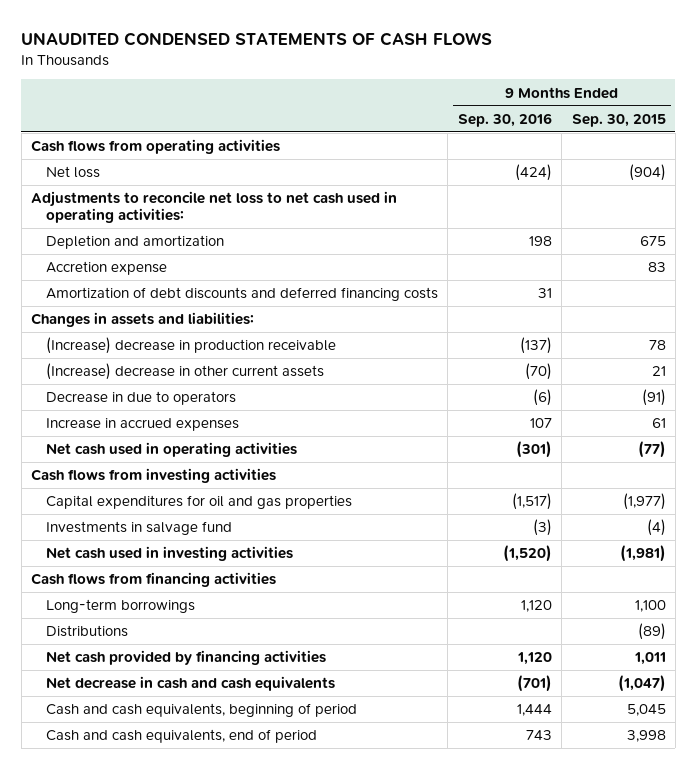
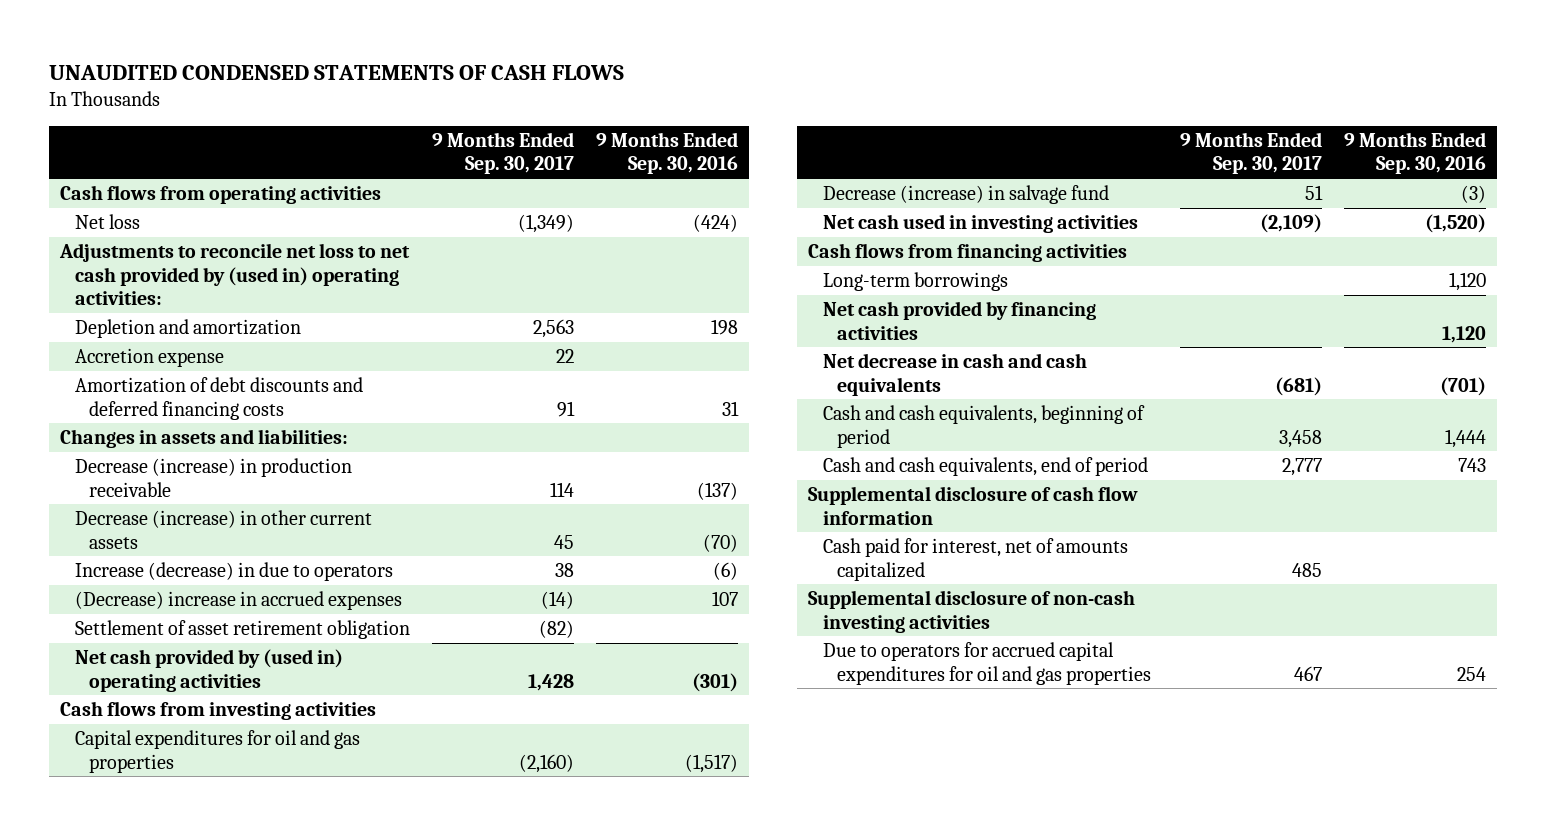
[571,113,666,127] Sep. 30, 2015 -> none
none -> [431,131,574,175] 9 Months Ended Sep. 30, 2017
[31,191,398,224] Adjustments to reconcile net loss to net cash used in operating activities: -> [59,242,411,306] Adjustments to reconcile net loss to net cash provided by (used in) operating activities:
[45,337,336,355] (Increase) decrease in production receivable -> [74,457,352,497] Decrease (increase) in production receivable
[45,363,324,381] (Increase) decrease in other current assets -> [74,509,372,549] Decrease (increase) in other current assets
[45,391,236,406] Decrease in due to operators -> [74,561,393,581] Increase (decrease) in due to operators
[45,418,239,432] Increase in accrued expenses -> [74,590,402,610] (Decrease) increase in accrued expenses
none -> [74,619,410,639] Settlement of asset retirement obligation
[45,442,297,458] Net cash used in operating activities -> [74,648,343,692] Net cash provided by (used in) operating activities
[45,521,232,536] Investments in salvage fund -> [822,184,1109,204] Decrease (increase) in salvage fund
[45,625,128,638] Distributions -> none
none -> [808,485,1139,525] Supplemental disclosure of cash flow information
none -> [822,537,1128,581] Cash paid for interest, net of amounts capitalized
none -> [808,589,1136,633] Supplemental disclosure of non-cash investing activities
none -> [822,641,1152,685] Due to operators for accrued capital expenditures for oil and gas properties

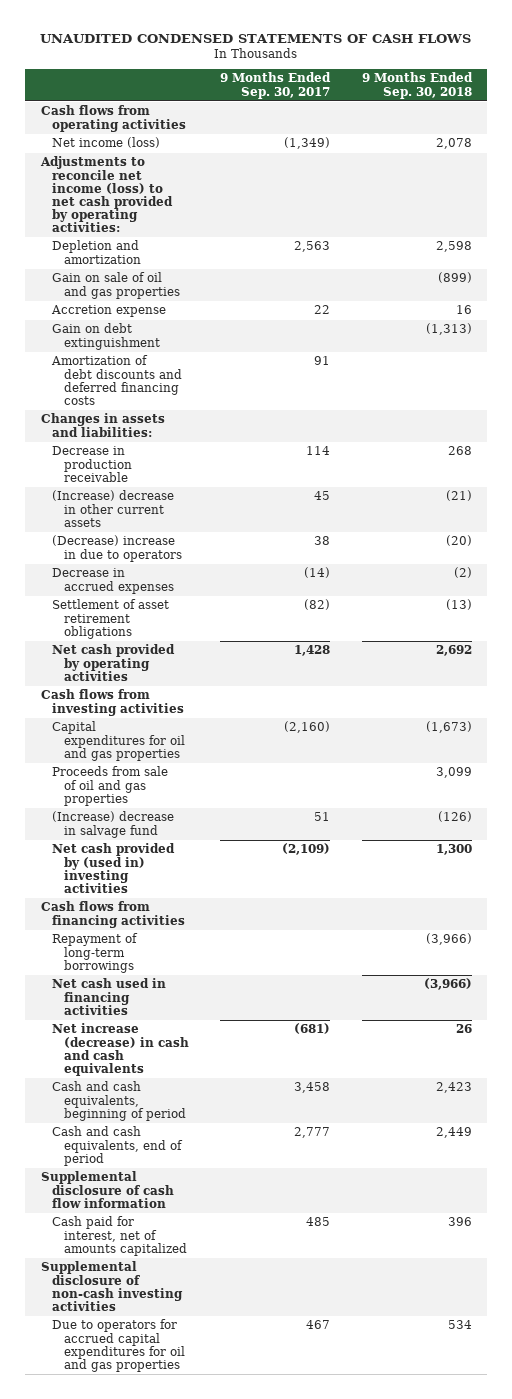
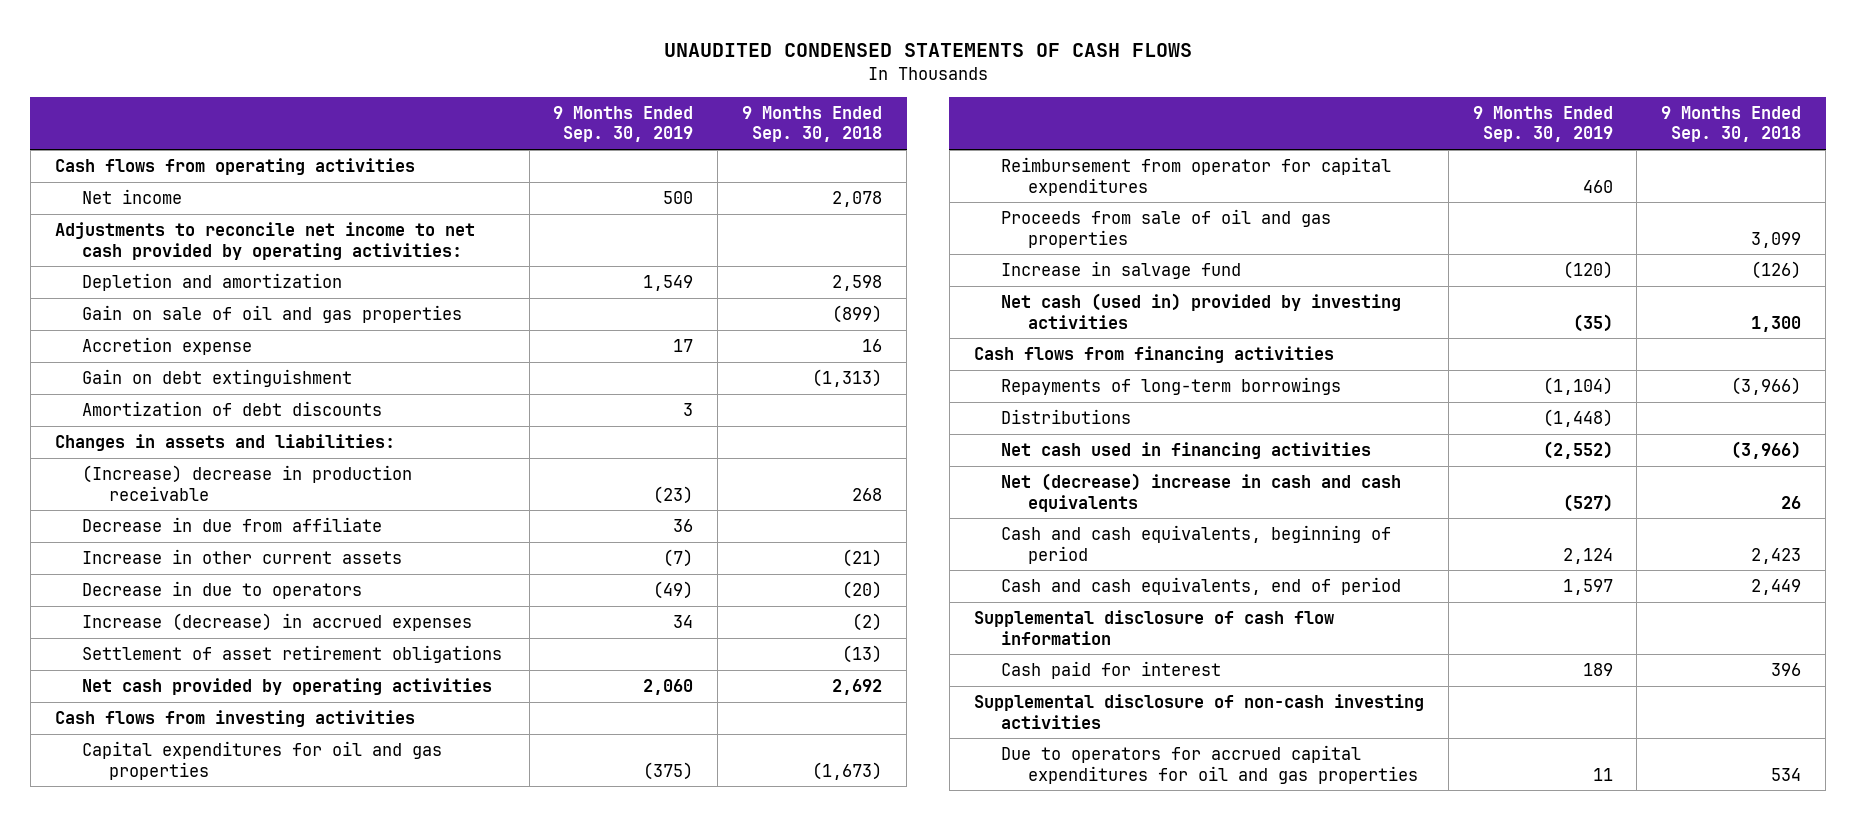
[220,72,332,99] 9 Months Ended Sep. 30, 2017 -> none
none -> [553,105,694,143] 9 Months Ended Sep. 30, 2019
[52,137,161,149] Net income (loss) -> [81,189,182,205] Net income
[39,156,174,232] Adjustments to reconcile net income (loss) to net cash provided by operating activities: -> [54,222,475,260] Adjustments to reconcile net income to net cash provided by operating activities:
[51,355,182,405] Amortization of debt discounts and deferred financing costs -> [81,401,382,417] Amortization of debt discounts
[52,446,132,482] Decrease in production receivable -> [81,465,412,501] (Increase) decrease in production receivable
none -> [81,517,382,533] Decrease in due from affiliate
[52,490,175,527] (Increase) decrease in other current assets -> [81,549,402,565] Increase in other current assets
[52,535,182,562] (Decrease) increase in due to operators -> [81,581,362,600] Decrease in due to operators
[52,568,174,594] Decrease in accrued expenses -> [81,613,472,632] Increase (decrease) in accrued expenses
none -> [1000,157,1391,196] Reimbursement from operator for capital expenditures
[52,811,175,838] (Increase) decrease in salvage fund -> [1000,261,1241,280] Increase in salvage fund
[52,843,176,893] Net cash provided by (used in) investing activities -> [1000,293,1401,329] Net cash (used in) provided by investing activities
[52,933,139,973] Repayment of long-term borrowings -> [1000,377,1341,396] Repayments of long-term borrowings
none -> [1000,409,1131,425] Distributions
[52,1023,189,1076] Net increase (decrease) in cash and cash equivalents -> [1000,473,1401,512] Net (decrease) increase in cash and cash equivalents
[52,1216,187,1256] Cash paid for interest, net of amounts capitalized -> [1000,661,1221,680] Cash paid for interest

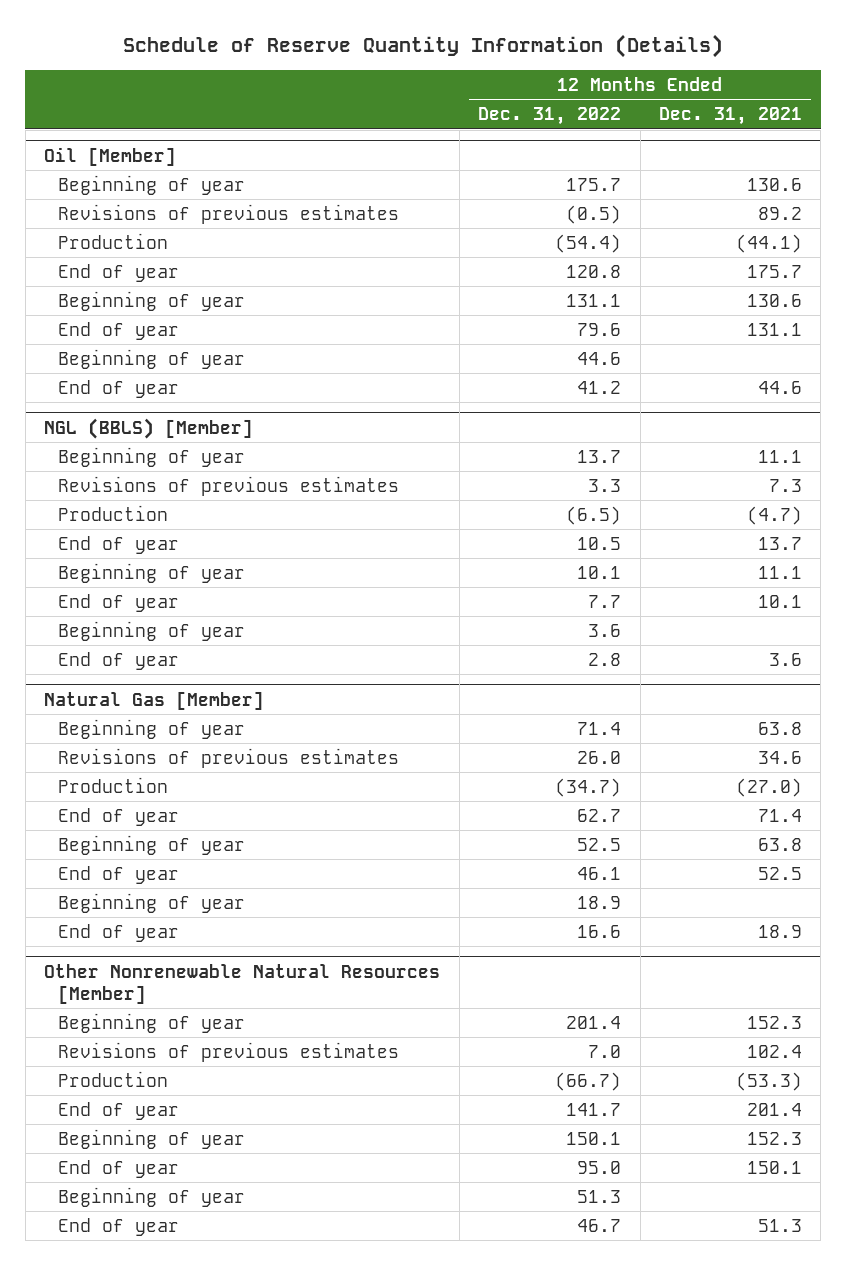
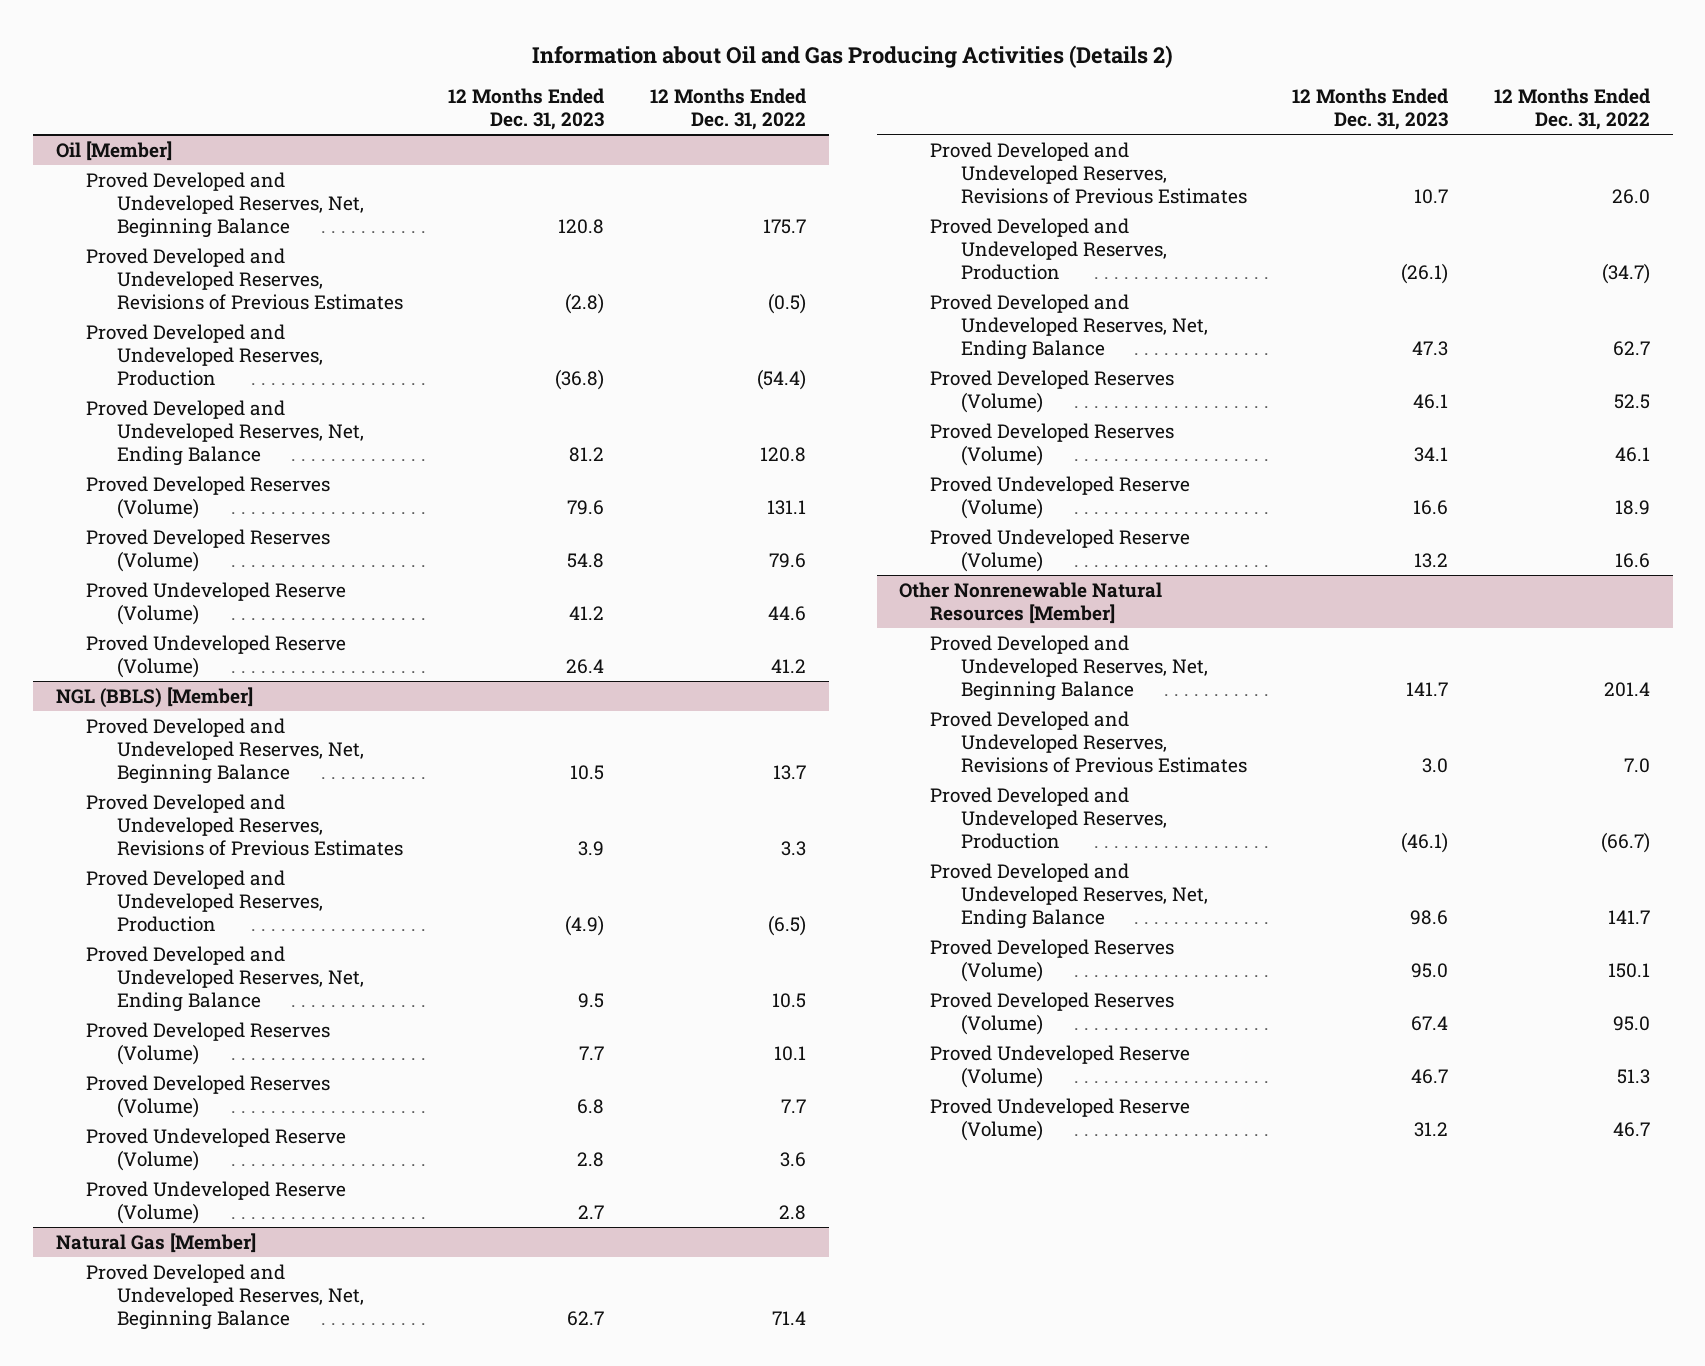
[123,34,724,59] Schedule of Reserve Quantity Information (Details) -> [531,44,1173,68] Information about Oil and Gas Producing Activities (Details 2)
[658,107,802,126] Dec. 31, 2021 -> none
none -> [448,88,605,131] 12 Months Ended Dec. 31, 2023
[58,174,246,195] Beginning of year -> [86,171,364,238] Proved Developed and Undeveloped Reserves, Net, Beginning Balance
[58,203,400,224] Revisions of previous estimates -> [86,247,403,310] Proved Developed and Undeveloped Reserves, Revisions of Previous Estimates
[58,232,169,249] Production -> [86,323,323,386] Proved Developed and Undeveloped Reserves, Production
[58,263,180,282] End of year -> [86,399,364,466] Proved Developed and Undeveloped Reserves, Net, Ending Balance
[58,290,246,311] Beginning of year -> [86,475,331,519] Proved Developed Reserves (Volume)
[58,321,180,340] End of year -> [86,528,331,572] Proved Developed Reserves (Volume)
[58,348,246,369] Beginning of year -> [86,581,347,625] Proved Undeveloped Reserve (Volume)
[58,379,180,398] End of year -> [86,634,347,678] Proved Undeveloped Reserve (Volume)
[58,446,246,467] Beginning of year -> [86,717,364,784] Proved Developed and Undeveloped Reserves, Net, Beginning Balance
[58,475,400,496] Revisions of previous estimates -> [86,793,403,856] Proved Developed and Undeveloped Reserves, Revisions of Previous Estimates
[58,504,169,521] Production -> [86,869,323,932] Proved Developed and Undeveloped Reserves, Production
[58,535,180,554] End of year -> [86,945,364,1012] Proved Developed and Undeveloped Reserves, Net, Ending Balance
[58,562,246,583] Beginning of year -> [86,1021,331,1065] Proved Developed Reserves (Volume)
[58,593,180,612] End of year -> [86,1074,331,1118] Proved Developed Reserves (Volume)
[58,620,246,641] Beginning of year -> [86,1127,347,1171] Proved Undeveloped Reserve (Volume)
[58,651,180,670] End of year -> [86,1180,347,1224] Proved Undeveloped Reserve (Volume)
[58,718,246,739] Beginning of year -> [86,1263,364,1330] Proved Developed and Undeveloped Reserves, Net, Beginning Balance
[58,747,400,768] Revisions of previous estimates -> [929,141,1247,204] Proved Developed and Undeveloped Reserves, Revisions of Previous Estimates
[58,776,169,793] Production -> [929,217,1167,280] Proved Developed and Undeveloped Reserves, Production
[58,807,180,826] End of year -> [929,293,1208,360] Proved Developed and Undeveloped Reserves, Net, Ending Balance
[58,834,246,855] Beginning of year -> [929,369,1174,413] Proved Developed Reserves (Volume)
[58,865,180,884] End of year -> [929,422,1174,466] Proved Developed Reserves (Volume)
[58,892,246,913] Beginning of year -> [929,475,1190,519] Proved Undeveloped Reserve (Volume)
[58,923,180,942] End of year -> [929,528,1190,572] Proved Undeveloped Reserve (Volume)
[58,1012,246,1033] Beginning of year -> [929,634,1208,701] Proved Developed and Undeveloped Reserves, Net, Beginning Balance
[58,1041,400,1062] Revisions of previous estimates -> [929,710,1247,773] Proved Developed and Undeveloped Reserves, Revisions of Previous Estimates
[58,1070,169,1087] Production -> [929,786,1167,849] Proved Developed and Undeveloped Reserves, Production
[58,1101,180,1120] End of year -> [929,862,1208,929] Proved Developed and Undeveloped Reserves, Net, Ending Balance
[58,1128,246,1149] Beginning of year -> [929,938,1174,982] Proved Developed Reserves (Volume)
[58,1159,180,1178] End of year -> [929,991,1174,1035] Proved Developed Reserves (Volume)
[58,1186,246,1207] Beginning of year -> [929,1044,1190,1088] Proved Undeveloped Reserve (Volume)
[58,1217,180,1236] End of year -> [929,1097,1190,1141] Proved Undeveloped Reserve (Volume)

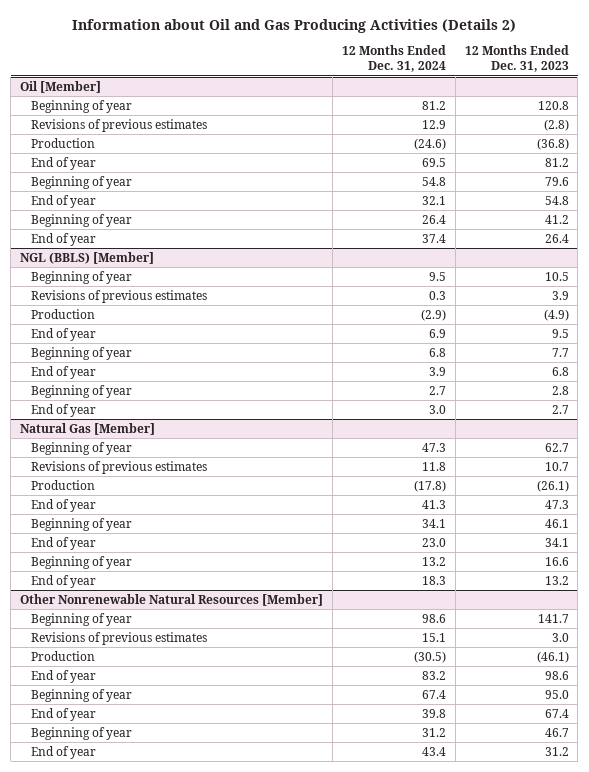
[649,88,806,131] 12 Months Ended Dec. 31, 2022 -> none
none -> [341,45,446,73] 12 Months Ended Dec. 31, 2024
[86,171,364,238] Proved Developed and Undeveloped Reserves, Net, Beginning Balance -> [31,99,133,113] Beginning of year
[86,247,403,310] Proved Developed and Undeveloped Reserves, Revisions of Previous Estimates -> [31,118,208,132] Revisions of previous estimates
[86,323,323,386] Proved Developed and Undeveloped Reserves, Production -> [31,137,96,148] Production
[86,399,364,466] Proved Developed and Undeveloped Reserves, Net, Ending Balance -> [31,156,97,170] End of year
[86,475,331,519] Proved Developed Reserves (Volume) -> [31,175,133,189] Beginning of year
[86,528,331,572] Proved Developed Reserves (Volume) -> [31,194,97,208] End of year
[86,581,347,625] Proved Undeveloped Reserve (Volume) -> [31,213,133,227] Beginning of year
[86,634,347,678] Proved Undeveloped Reserve (Volume) -> [31,232,97,246] End of year
[86,717,364,784] Proved Developed and Undeveloped Reserves, Net, Beginning Balance -> [31,270,133,284] Beginning of year
[86,793,403,856] Proved Developed and Undeveloped Reserves, Revisions of Previous Estimates -> [31,289,208,303] Revisions of previous estimates
[86,869,323,932] Proved Developed and Undeveloped Reserves, Production -> [31,308,96,319] Production
[86,945,364,1012] Proved Developed and Undeveloped Reserves, Net, Ending Balance -> [31,327,97,341] End of year
[86,1021,331,1065] Proved Developed Reserves (Volume) -> [31,346,133,360] Beginning of year
[86,1074,331,1118] Proved Developed Reserves (Volume) -> [31,365,97,379] End of year
[86,1127,347,1171] Proved Undeveloped Reserve (Volume) -> [31,384,133,398] Beginning of year
[86,1180,347,1224] Proved Undeveloped Reserve (Volume) -> [31,403,97,417] End of year
[86,1263,364,1330] Proved Developed and Undeveloped Reserves, Net, Beginning Balance -> [31,441,133,455] Beginning of year
[929,141,1247,204] Proved Developed and Undeveloped Reserves, Revisions of Previous Estimates -> [31,460,208,474] Revisions of previous estimates
[929,217,1167,280] Proved Developed and Undeveloped Reserves, Production -> [31,479,96,490] Production
[929,293,1208,360] Proved Developed and Undeveloped Reserves, Net, Ending Balance -> [31,498,97,512] End of year
[929,369,1174,413] Proved Developed Reserves (Volume) -> [31,517,133,531] Beginning of year
[929,422,1174,466] Proved Developed Reserves (Volume) -> [31,536,97,550] End of year
[929,475,1190,519] Proved Undeveloped Reserve (Volume) -> [31,555,133,569] Beginning of year
[929,528,1190,572] Proved Undeveloped Reserve (Volume) -> [31,574,97,588] End of year
[929,634,1208,701] Proved Developed and Undeveloped Reserves, Net, Beginning Balance -> [31,612,133,626] Beginning of year
[929,710,1247,773] Proved Developed and Undeveloped Reserves, Revisions of Previous Estimates -> [31,631,208,645] Revisions of previous estimates
[929,786,1167,849] Proved Developed and Undeveloped Reserves, Production -> [31,650,96,661] Production
[929,862,1208,929] Proved Developed and Undeveloped Reserves, Net, Ending Balance -> [31,669,97,683] End of year
[929,938,1174,982] Proved Developed Reserves (Volume) -> [31,688,133,702] Beginning of year
[929,991,1174,1035] Proved Developed Reserves (Volume) -> [31,707,97,721] End of year
[929,1044,1190,1088] Proved Undeveloped Reserve (Volume) -> [31,726,133,740] Beginning of year
[929,1097,1190,1141] Proved Undeveloped Reserve (Volume) -> [31,745,97,759] End of year

